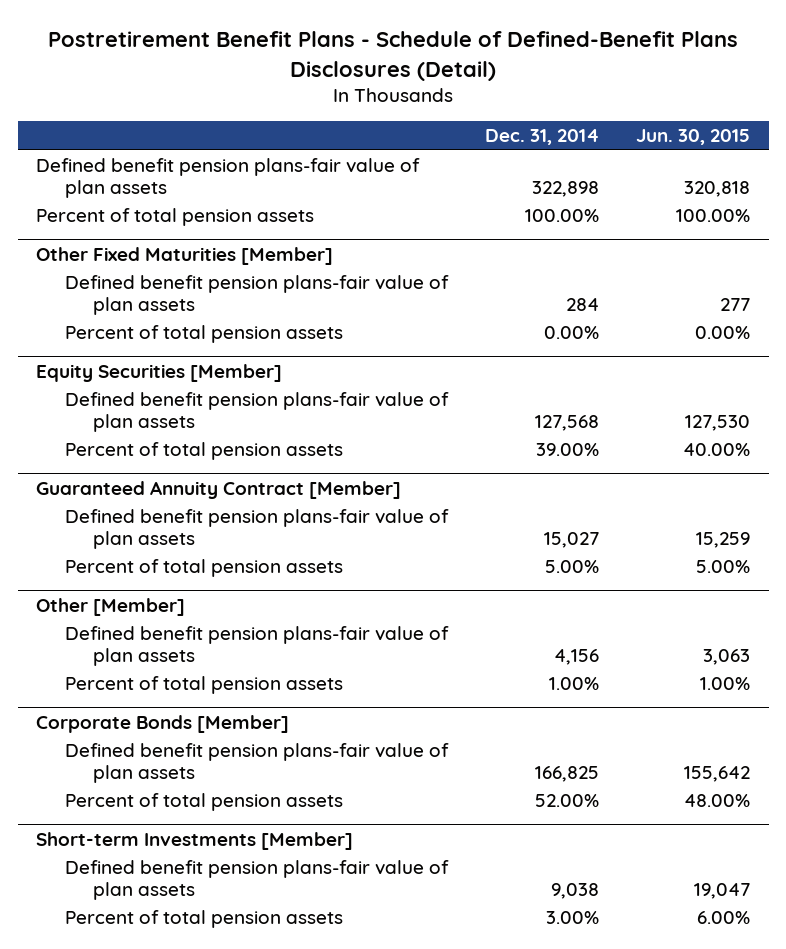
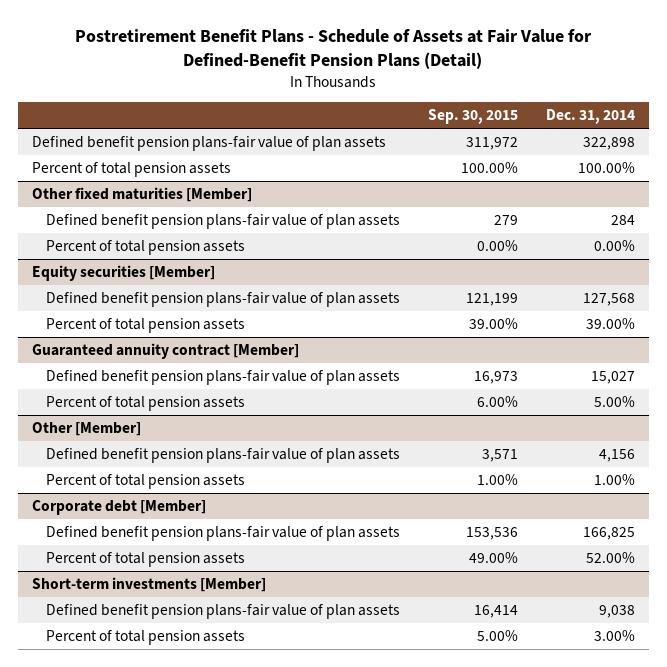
[48,31,739,81] Postretirement Benefit Plans - Schedule of Defined-Benefit Plans Disclosures (Detail) -> [75,28,593,69] Postretirement Benefit Plans - Schedule of Assets at Fair Value for Defined-Benefit Pension Plans (Detail)
[635,129,750,146] Jun. 30, 2015 -> none
none -> [428,109,519,125] Sep. 30, 2015
[36,246,334,265] Other Fixed Maturities [Member] -> [31,187,252,203] Other fixed maturities [Member]
[36,363,283,382] Equity Securities [Member] -> [31,265,215,282] Equity securities [Member]
[36,480,402,499] Guaranteed Annuity Contract [Member] -> [31,343,299,360] Guaranteed annuity contract [Member]
[36,714,290,733] Corporate Bonds [Member] -> [31,500,206,516] Corporate debt [Member]
[36,831,354,850] Short-term Investments [Member] -> [31,577,266,593] Short-term investments [Member]

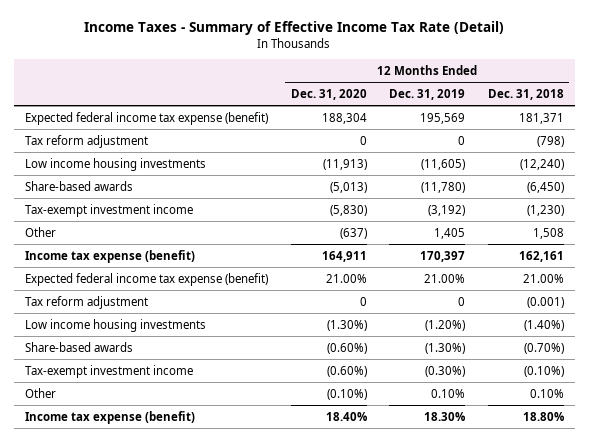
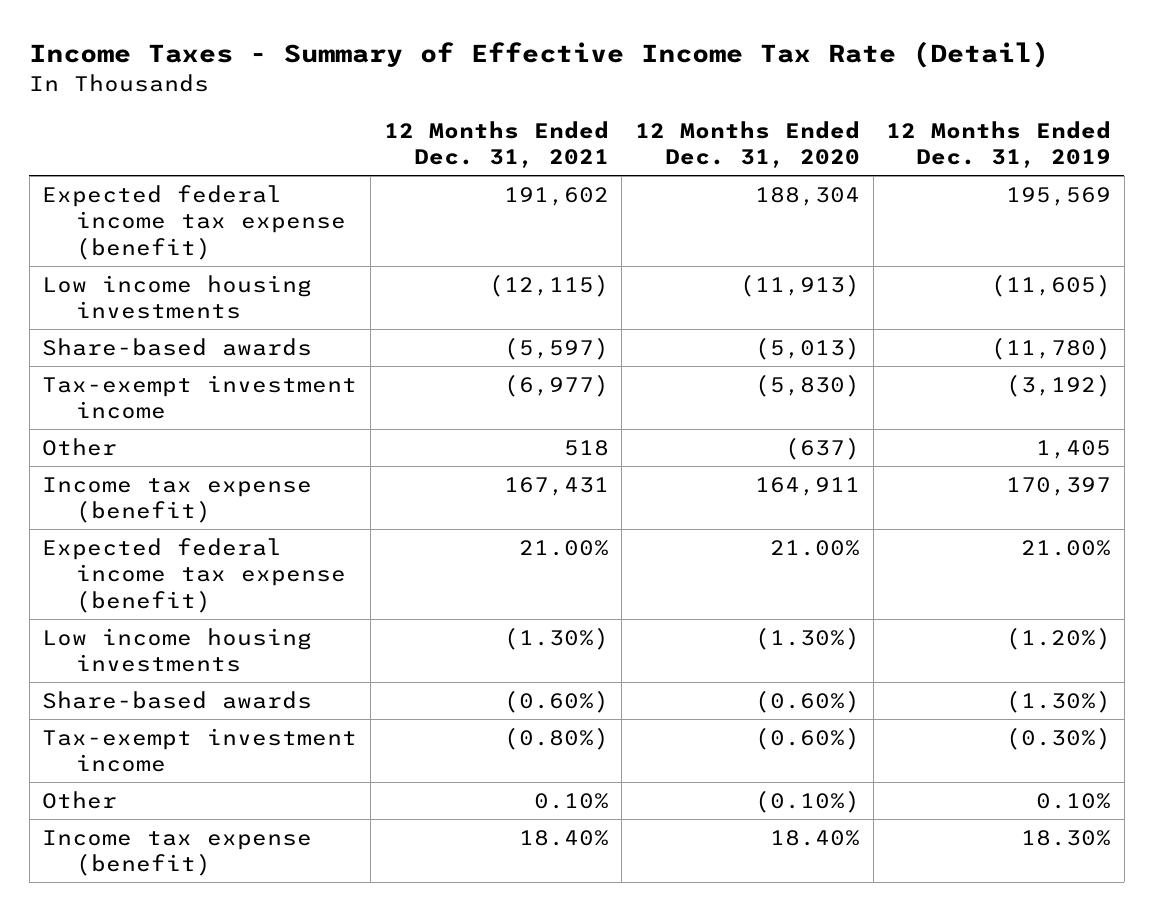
[487,89,564,101] Dec. 31, 2018 -> none
none -> [383,120,609,169] 12 Months Ended Dec. 31, 2021
[25,134,149,148] Tax reform adjustment -> none
[25,295,149,309] Tax reform adjustment -> none

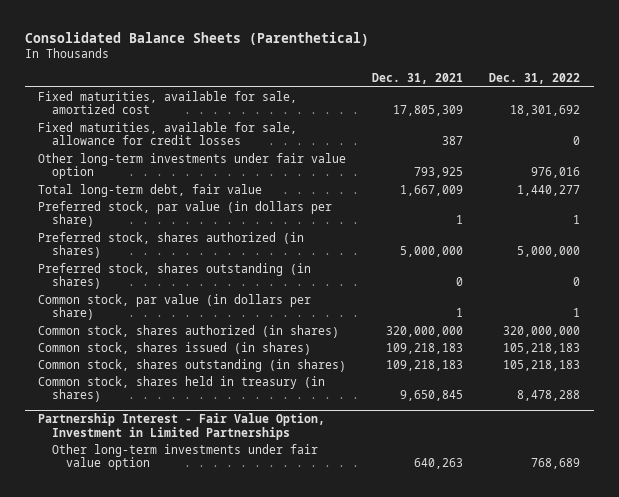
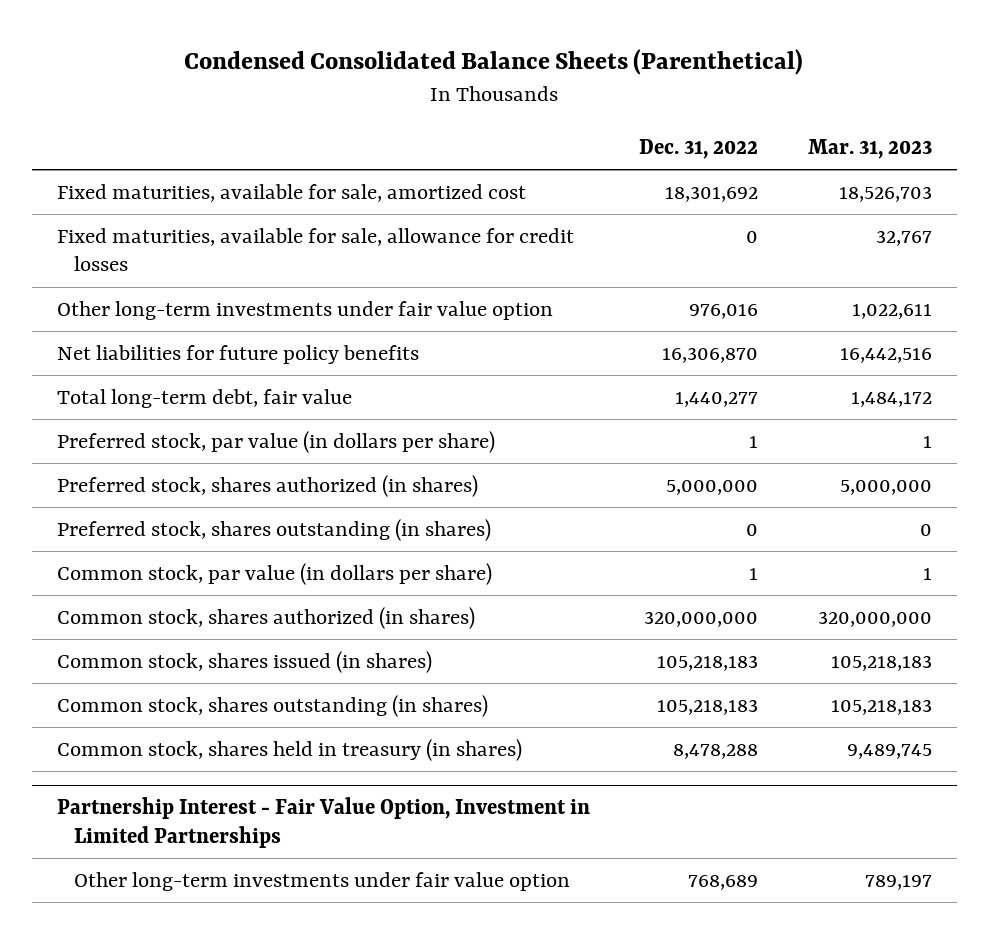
[24,31,369,46] Consolidated Balance Sheets (Parenthetical) -> [184,49,804,76] Condensed Consolidated Balance Sheets (Parenthetical)
[372,73,464,85] Dec. 31, 2021 -> none
none -> [807,139,932,160] Mar. 31, 2023
none -> [56,344,419,364] Net liabilities for future policy benefits

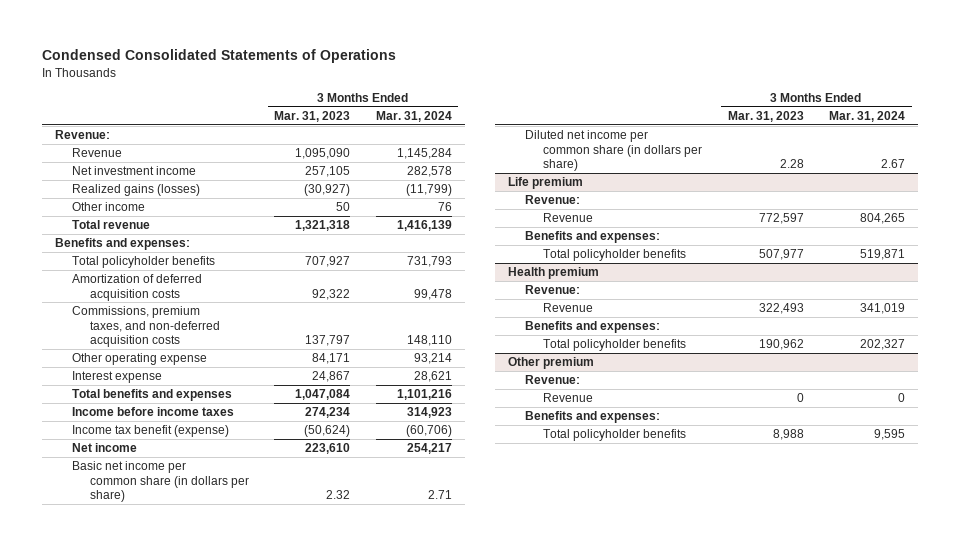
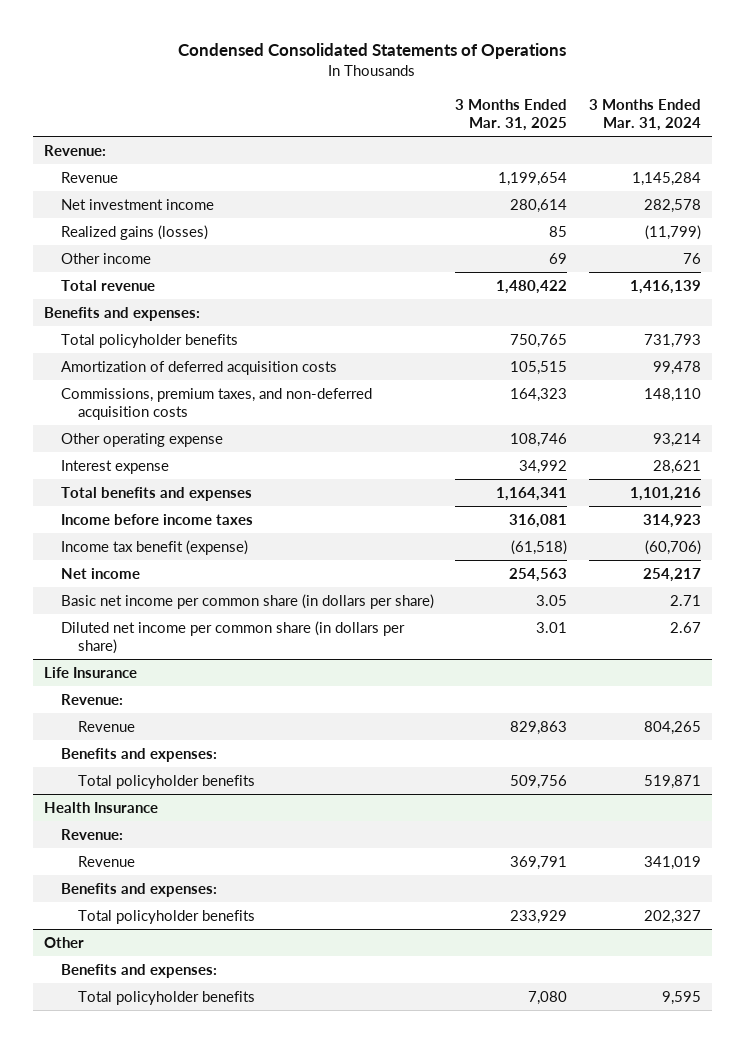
[274,110,351,122] Mar. 31, 2023 -> none
none -> [455,98,568,131] 3 Months Ended Mar. 31, 2025
[507,177,583,190] Life premium -> [43,666,137,678] Life Insurance
[507,267,599,280] Health premium -> [43,801,158,813] Health Insurance
[525,375,581,385] Revenue: -> none
[542,393,593,403] Revenue -> none
[507,357,594,370] Other premium -> [43,936,84,948] Other

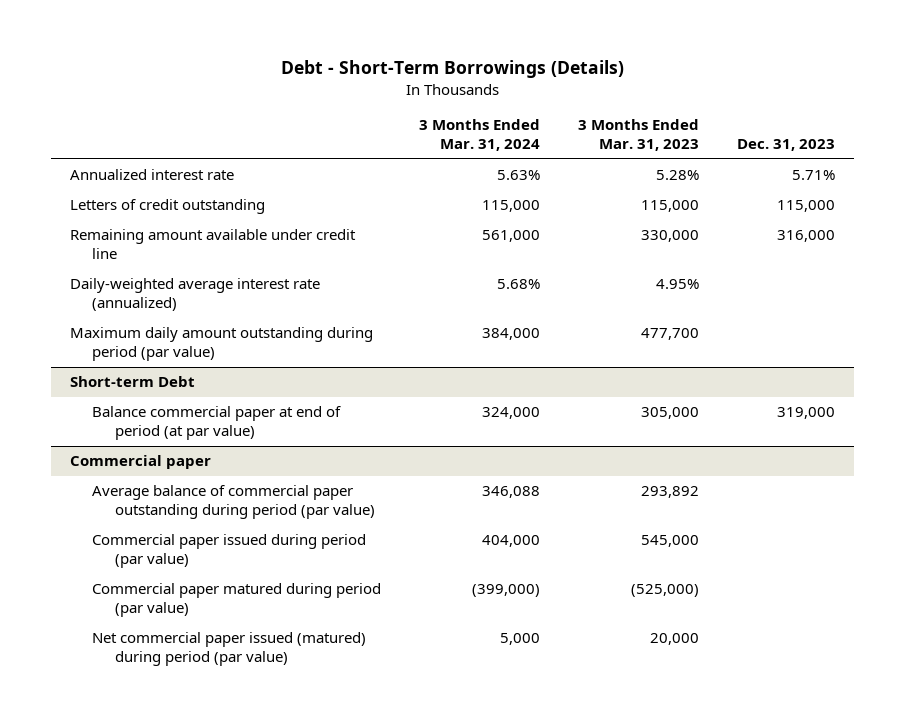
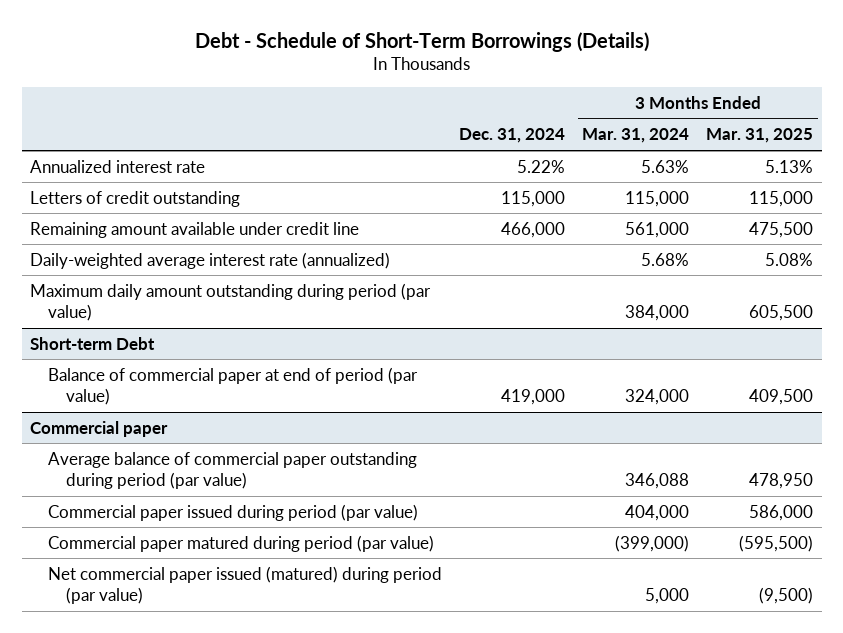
[280,60,624,79] Debt - Short-Term Borrowings (Details) -> [194,31,649,52] Debt - Schedule of Short-Term Borrowings (Details)
[578,119,700,152] 3 Months Ended Mar. 31, 2023 -> none
[736,139,835,152] Dec. 31, 2023 -> none
none -> [459,128,566,144] Dec. 31, 2024
none -> [706,128,814,144] Mar. 31, 2025
[92,406,342,441] Balance commercial paper at end of period (at par value) -> [47,366,418,406] Balance of commercial paper at end of period (par value)

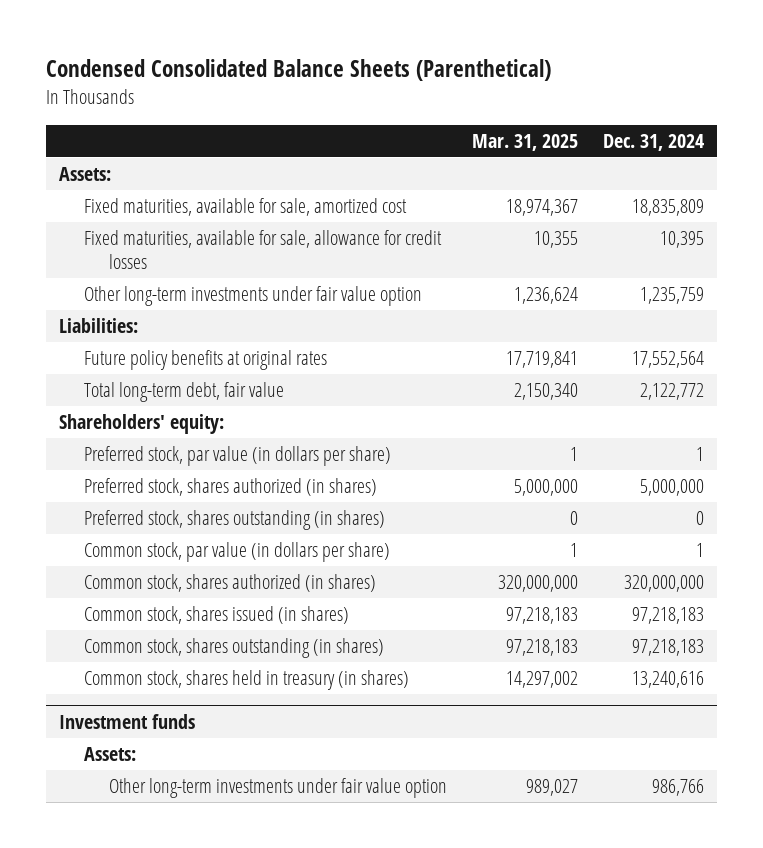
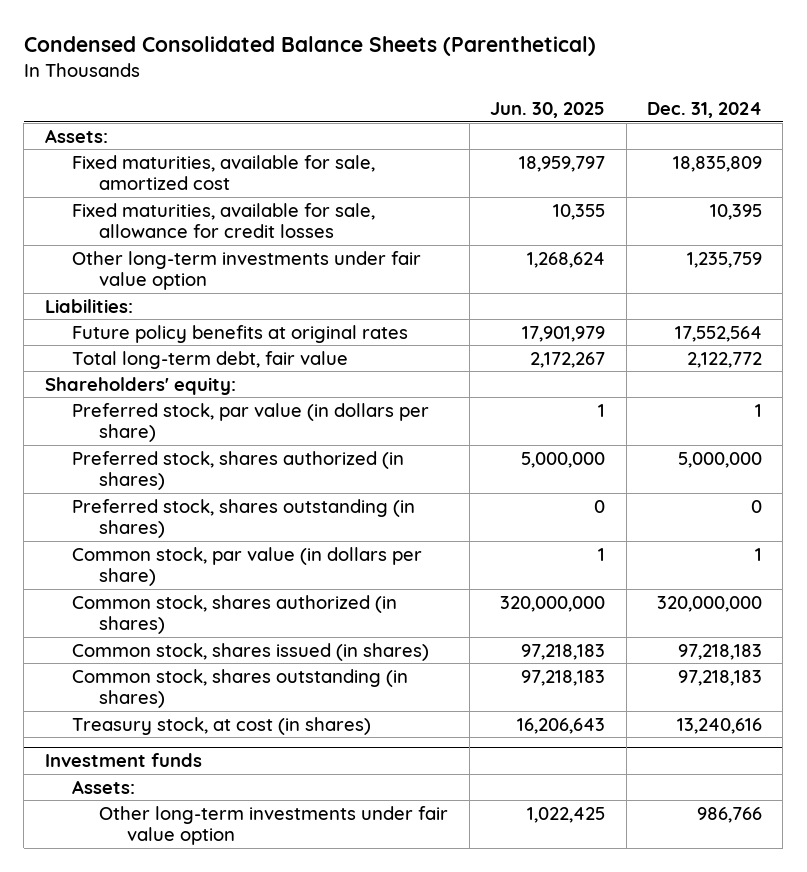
[471,133,578,151] Mar. 31, 2025 -> none
none -> [490,102,606,119] Jun. 30, 2025
[83,670,409,691] Common stock, shares held in treasury (in shares) -> [72,716,372,735] Treasury stock, at cost (in shares)

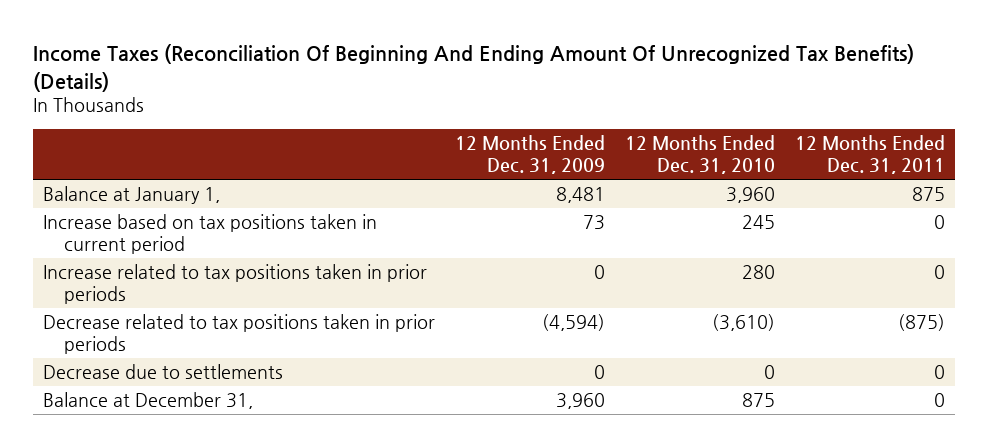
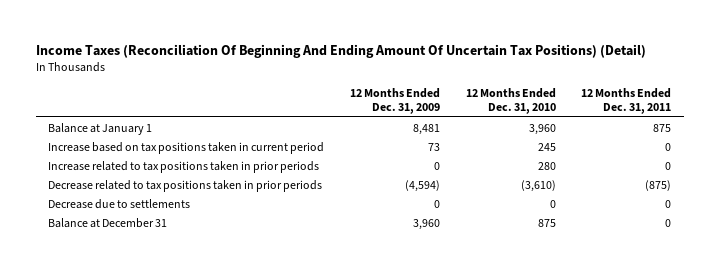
[33,44,915,92] Income Taxes (Reconciliation Of Beginning And Ending Amount Of Unrecognized Tax Benefits) (Details) -> [35,43,646,58] Income Taxes (Reconciliation Of Beginning And Ending Amount Of Uncertain Tax Positions) (Detail)
[43,186,221,205] Balance at January 1, -> [48,122,153,135] Balance at January 1
[43,392,254,410] Balance at December 31, -> [48,217,168,228] Balance at December 31

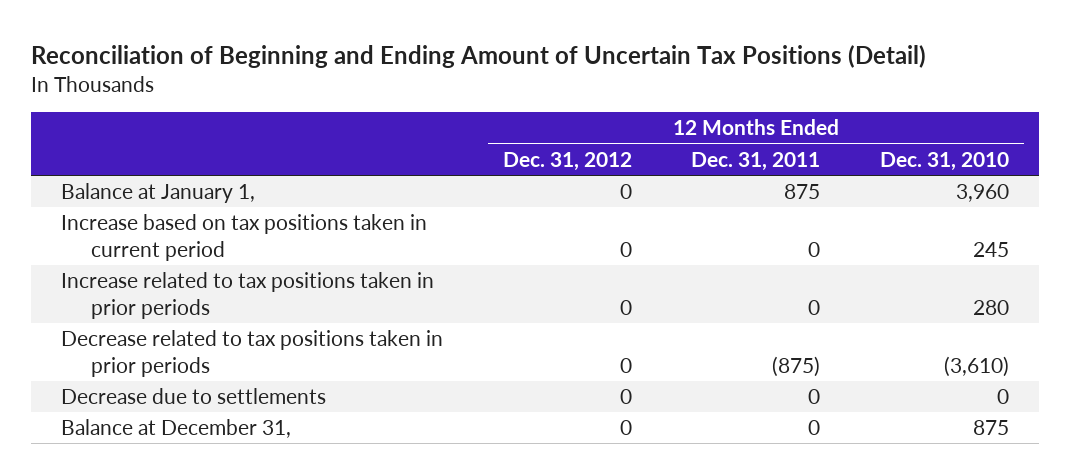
[35,43,646,58] Income Taxes (Reconciliation Of Beginning And Ending Amount Of Uncertain Tax Positions) (Detail) -> [31,44,927,68] Reconciliation of Beginning and Ending Amount of Uncertain Tax Positions (Detail)
[349,88,440,115] 12 Months Ended Dec. 31, 2009 -> none
none -> [502,151,632,171] Dec. 31, 2012
[48,122,153,135] Balance at January 1 -> [61,183,256,204] Balance at January 1,
[48,217,168,228] Balance at December 31 -> [61,419,292,439] Balance at December 31,

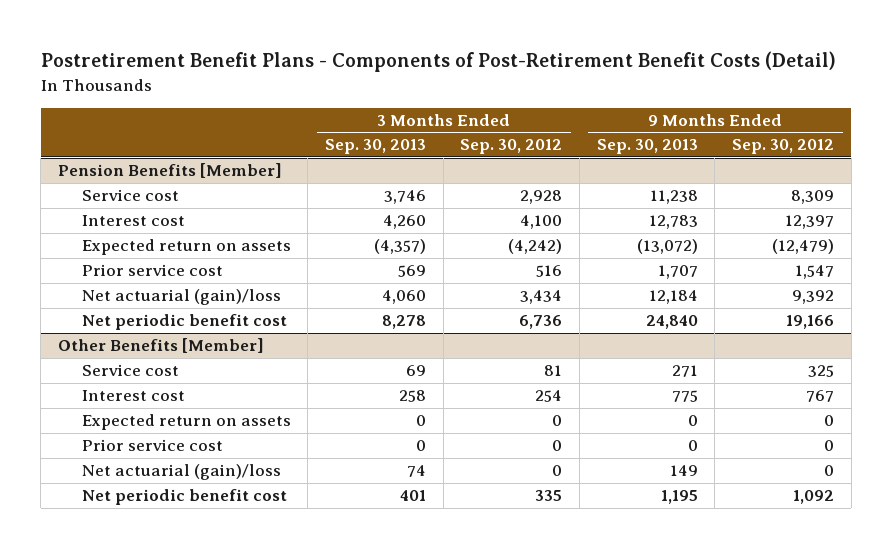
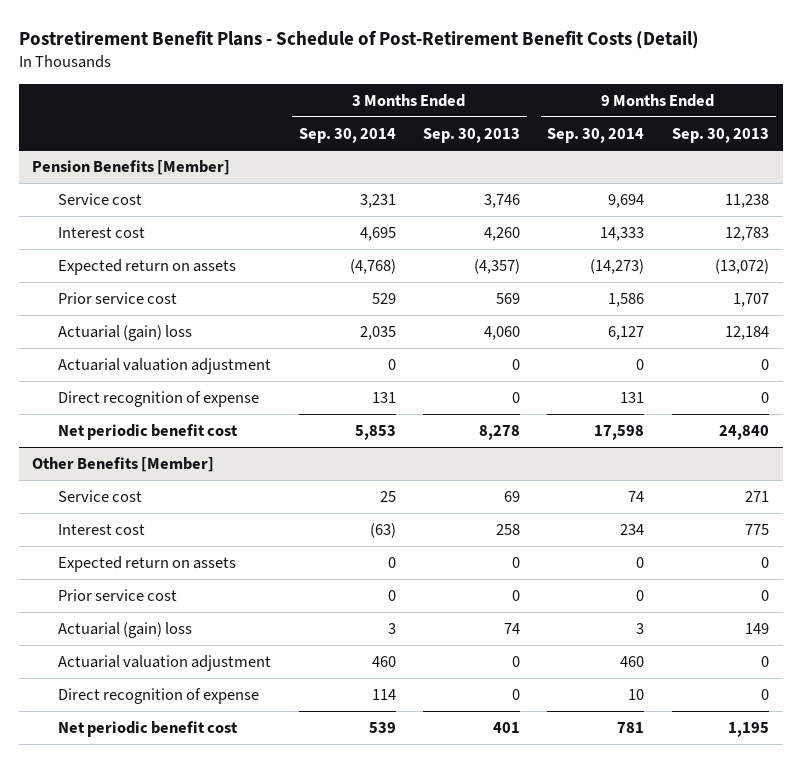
[40,51,836,73] Postretirement Benefit Plans - Components of Post-Retirement Benefit Costs (Detail) -> [18,29,699,49] Postretirement Benefit Plans - Schedule of Post-Retirement Benefit Costs (Detail)
[460,139,563,155] Sep. 30, 2012 -> none
[731,139,834,155] Sep. 30, 2012 -> none
none -> [298,127,396,143] Sep. 30, 2014
none -> [547,127,645,143] Sep. 30, 2014
[81,289,281,306] Net actuarial (gain)/loss -> [58,324,193,341] Actuarial (gain) loss
none -> [58,357,272,374] Actuarial valuation adjustment
none -> [58,390,260,407] Direct recognition of expense
[81,464,281,481] Net actuarial (gain)/loss -> [58,621,193,638] Actuarial (gain) loss
none -> [58,654,272,671] Actuarial valuation adjustment
none -> [58,687,260,704] Direct recognition of expense

